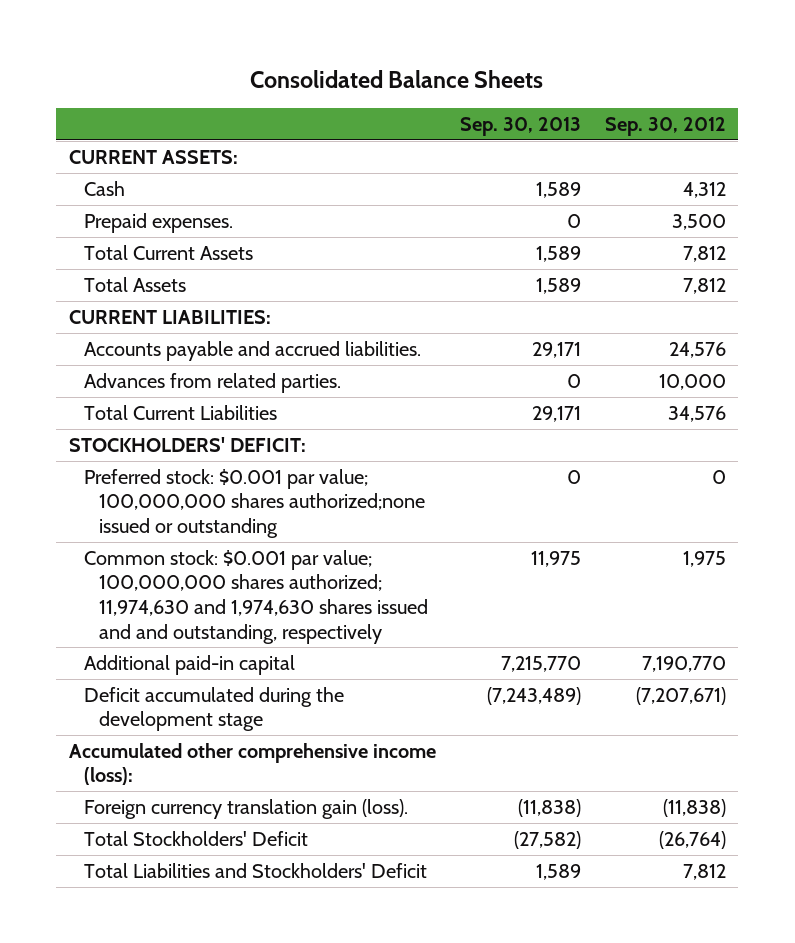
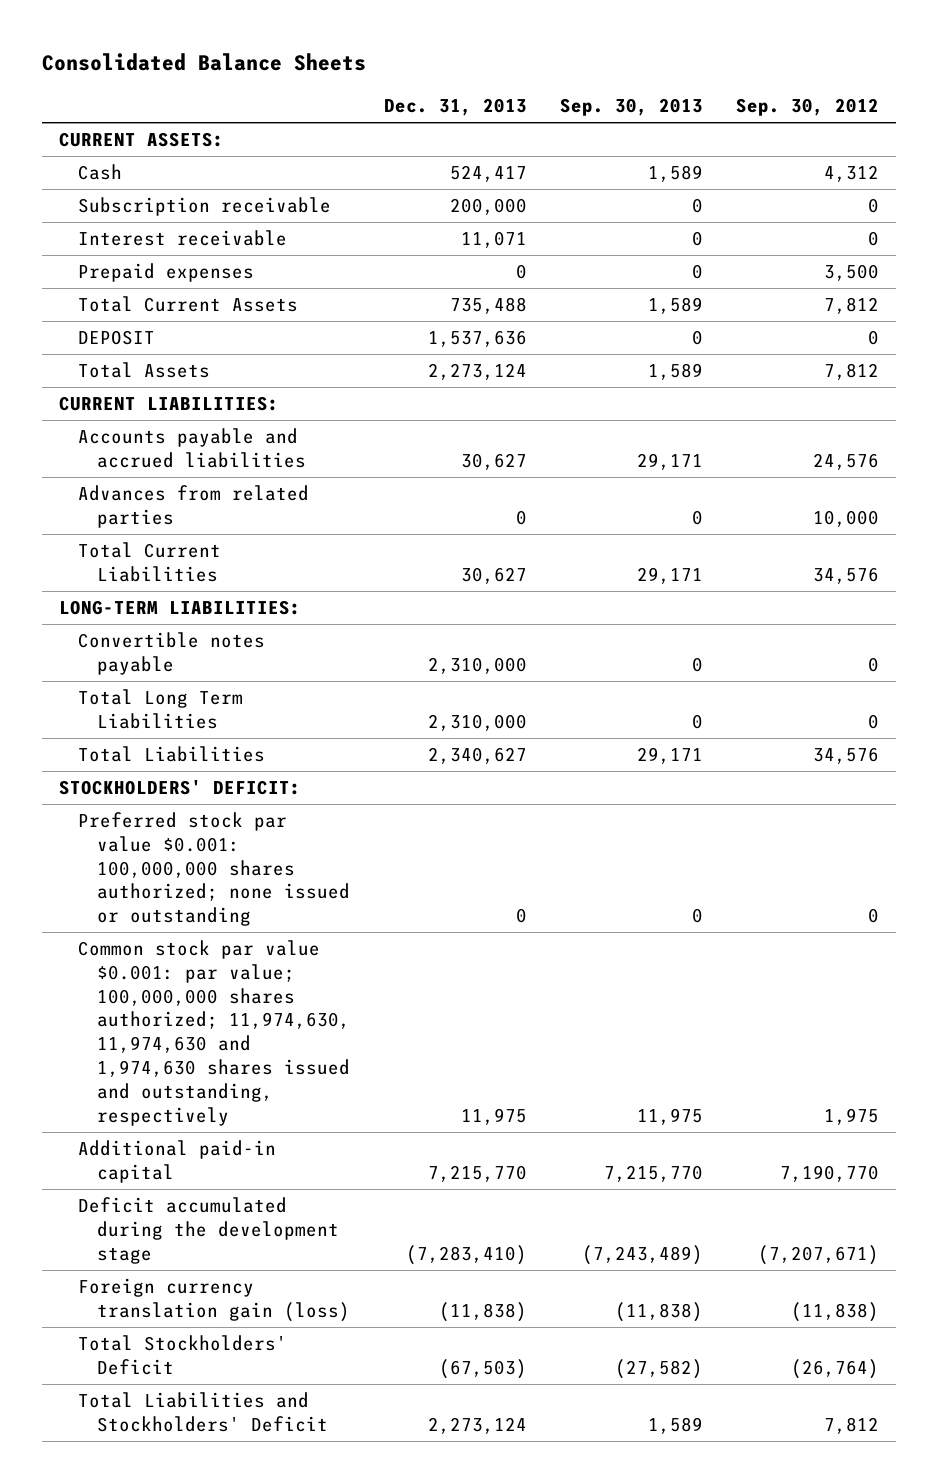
none -> [383,97,527,116] Dec. 31, 2013
none -> [77,197,331,217] Subscription receivable
none -> [77,230,287,247] Interest receivable
[83,212,233,233] Prepaid expenses. -> [77,263,254,283] Prepaid expenses
none -> [77,330,155,346] DEPOSIT
[83,340,421,361] Accounts payable and accrued liabilities. -> [77,428,307,468] Accounts payable and accrued liabilities
[83,372,341,393] Advances from related parties. -> [77,485,309,528] Advances from related parties
none -> [58,600,301,616] LONG-TERM LIABILITIES:
none -> [77,632,265,675] Convertible notes payable
none -> [77,689,243,729] Total Long Term Liabilities
none -> [77,746,265,763] Total Liabilities
[83,468,425,539] Preferred stock: $0.001 par value; 100,000,000 shares authorized;none issued or outstanding -> [77,812,351,927] Preferred stock par value $0.001: 100,000,000 shares authorized; none issued or outstanding
[83,549,428,644] Common stock: $0.001 par value; 100,000,000 shares authorized; 11,974,630 and 1,974,630 shares issued and and outstanding, respectively -> [77,940,351,1126] Common stock par value $0.001: par value; 100,000,000 shares authorized; 11,974,630, 11,974,630 and 1,974,630 shares issued and outstanding, respectively
[68,742,436,786] Accumulated other comprehensive income (loss): -> none
[83,798,408,819] Foreign currency translation gain (loss). -> [77,1278,351,1322] Foreign currency translation gain (loss)

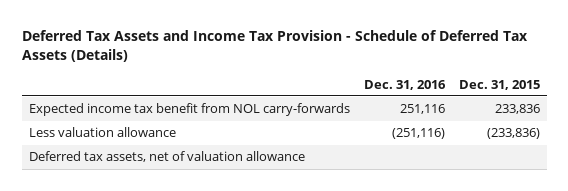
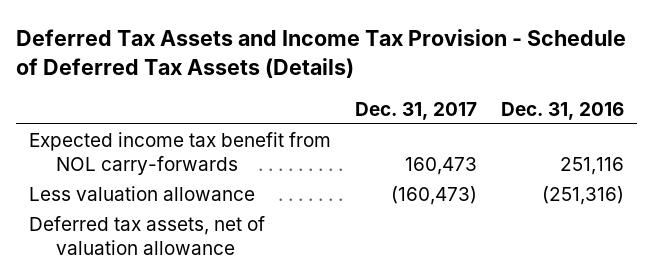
[458,79,540,90] Dec. 31, 2015 -> none
none -> [354,101,477,120] Dec. 31, 2017
[391,128,445,140] (251,116) -> [542,186,625,206] (251,316)

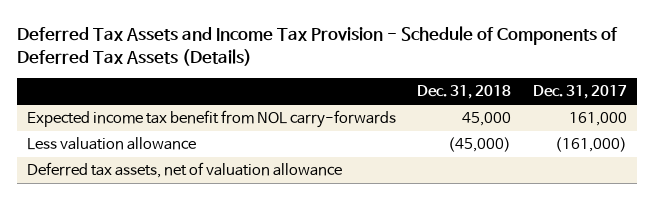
[16,28,627,78] Deferred Tax Assets and Income Tax Provision - Schedule of Deferred Tax Assets (Details) -> [16,25,618,66] Deferred Tax Assets and Income Tax Provision - Schedule of Components of Deferred Tax Assets (Details)
[501,101,625,120] Dec. 31, 2016 -> none
none -> [417,85,512,100] Dec. 31, 2018
[404,156,477,175] 160,473 -> [568,112,627,127] 161,000
[390,186,477,206] (160,473) -> [554,137,627,153] (161,000)

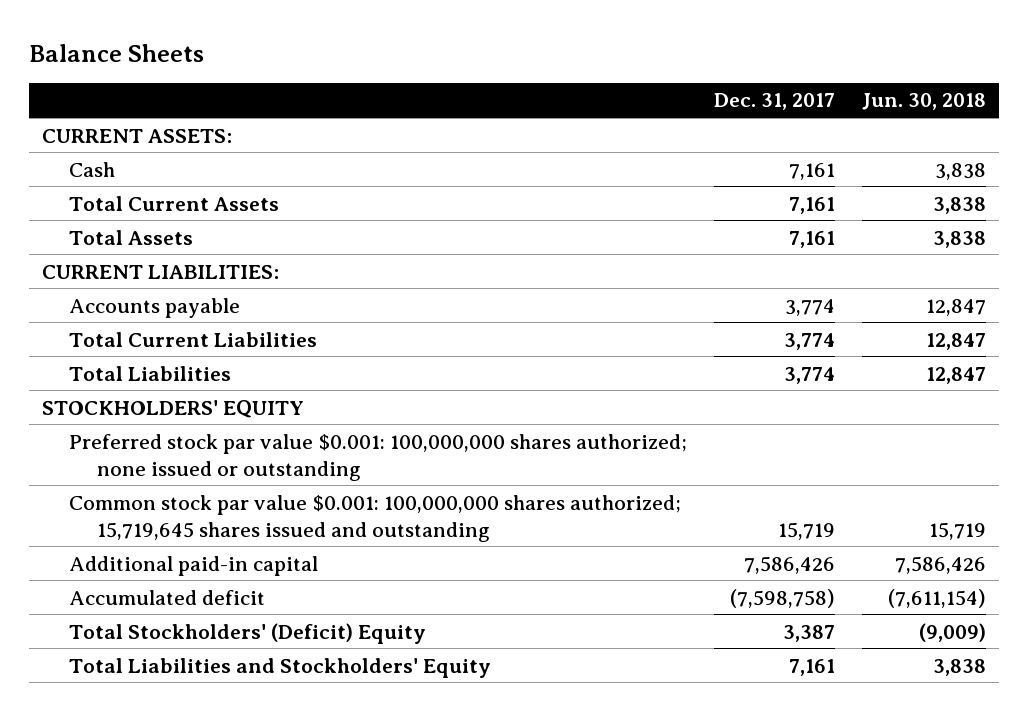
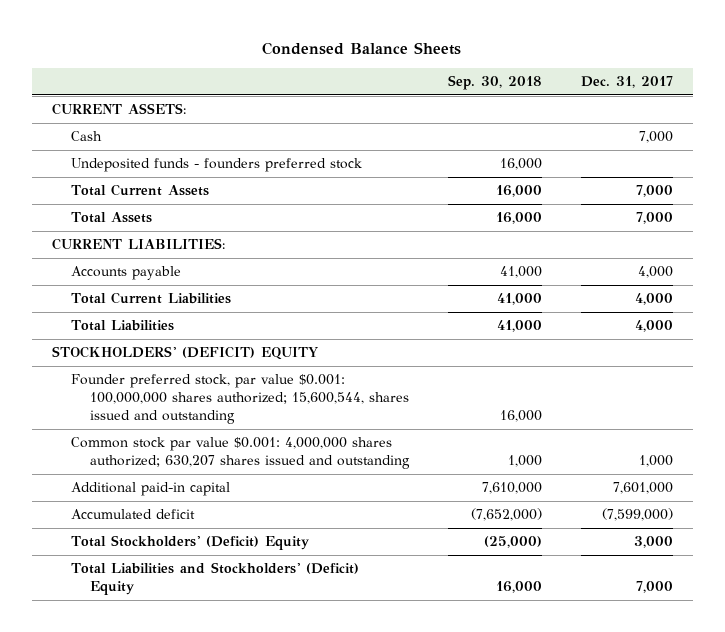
[28,43,204,62] Balance Sheets -> [262,41,462,55] Condensed Balance Sheets
[861,93,986,111] Jun. 30, 2018 -> none
none -> [447,74,542,90] Sep. 30, 2018
[789,162,836,180] 7,161 -> [639,131,674,144] 7,000
none -> [70,158,362,173] Undeposited funds - founders preferred stock
[789,196,836,214] 7,161 -> [636,185,674,198] 7,000
[789,230,836,248] 7,161 -> [636,212,674,225] 7,000
[785,298,836,316] 3,774 -> [638,266,674,279] 4,000
[784,332,836,350] 3,774 -> [635,293,674,306] 4,000
[784,366,836,384] 3,774 -> [635,320,674,333] 4,000
[42,399,305,418] STOCKHOLDERS' EQUITY -> [51,346,318,361] STOCKHOLDERS' (DEFICIT) EQUITY
[69,433,688,481] Preferred stock par value $0.001: 100,000,000 shares authorized; none issued or outstanding -> [70,374,409,425] Founder preferred stock, par value $0.001: 100,000,000 shares authorized; 15,600,544, shares issued and outstanding
[69,494,682,542] Common stock par value $0.001: 100,000,000 shares authorized; 15,719,645 shares issued and outstanding -> [70,437,410,470] Common stock par value $0.001: 4,000,000 shares authorized; 630,207 shares issued and outstanding
[778,521,836,540] 15,719 -> [639,455,674,468] 1,000
[744,555,836,574] 7,586,426 -> [613,482,674,495] 7,601,000
[730,588,836,608] (7,598,758) -> [602,508,674,522] (7,599,000)
[783,624,836,642] 3,387 -> [634,536,674,549] 3,000
[69,657,492,678] Total Liabilities and Stockholders' Equity -> [70,562,359,596] Total Liabilities and Stockholders' (Deficit) Equity
[789,658,836,676] 7,161 -> [636,581,674,594] 7,000

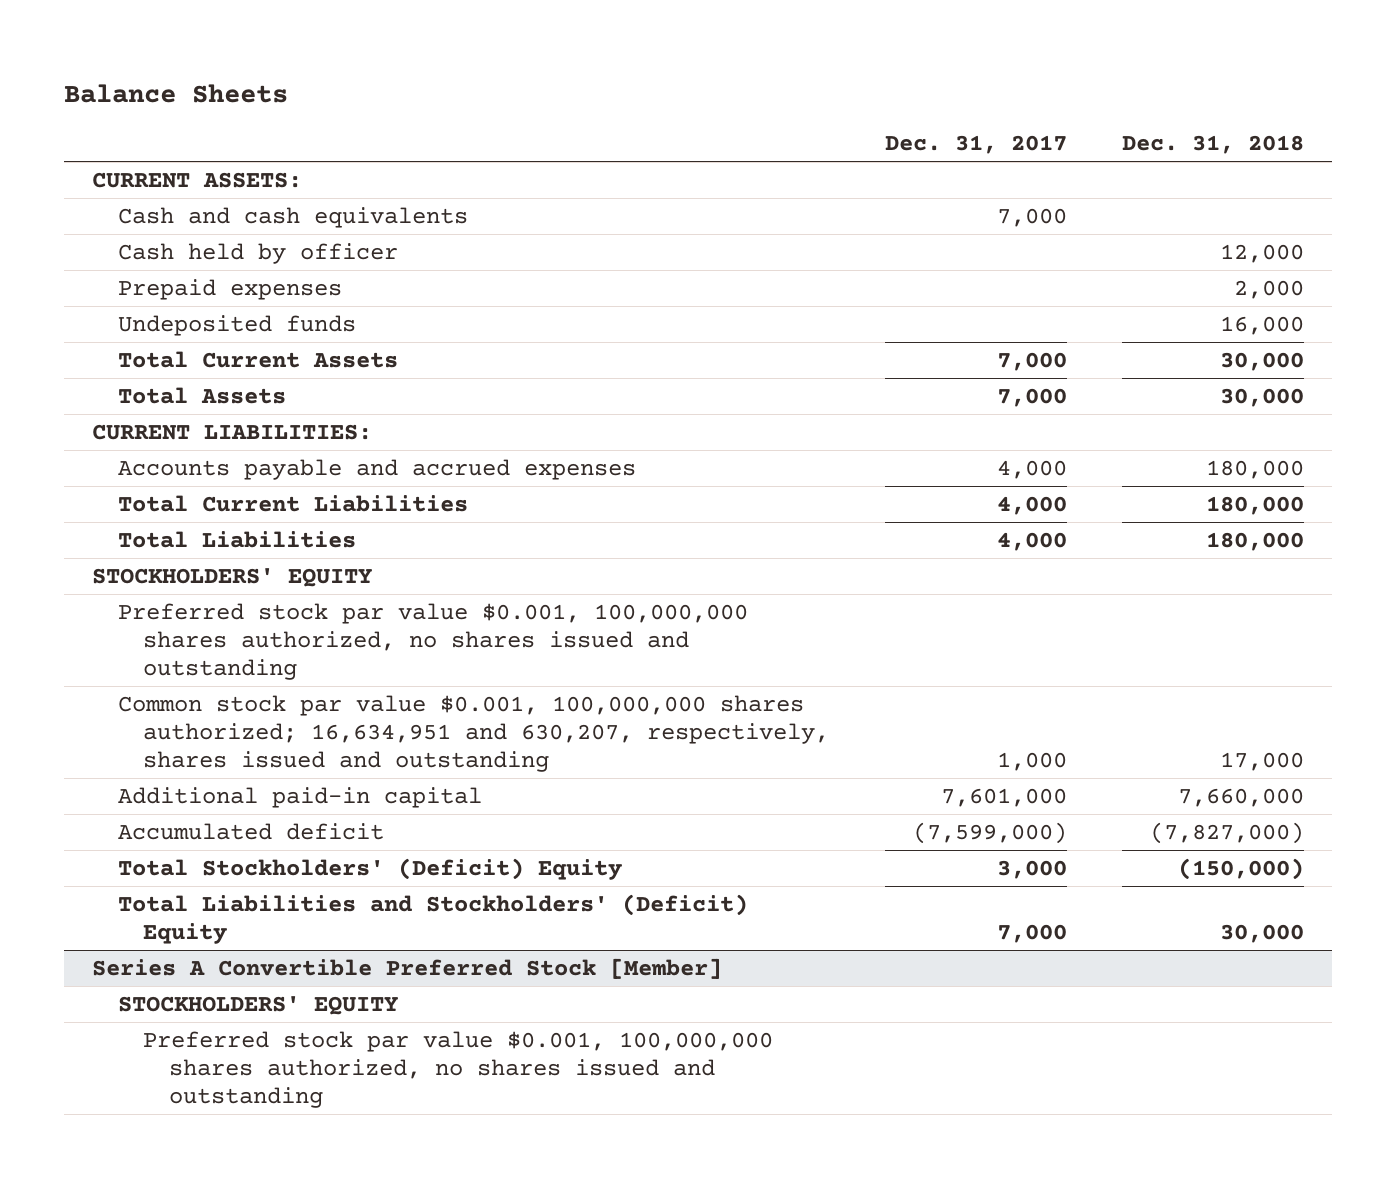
[262,41,462,55] Condensed Balance Sheets -> [64,83,289,103] Balance Sheets
[447,74,542,90] Sep. 30, 2018 -> none
none -> [1121,135,1304,155] Dec. 31, 2018
[70,158,362,173] Undeposited funds - founders preferred stock -> none
[70,131,102,142] Cash -> [117,206,468,228] Cash and cash equivalents
none -> [117,242,398,264] Cash held by officer
none -> [117,278,342,300] Prepaid expenses
none -> [117,314,356,336] Undeposited funds
[70,266,181,281] Accounts payable -> none
none -> [117,458,636,480] Accounts payable and accrued expenses
[51,346,318,361] STOCKHOLDERS' (DEFICIT) EQUITY -> [91,567,372,587] STOCKHOLDERS' EQUITY
[70,374,409,425] Founder preferred stock, par value $0.001: 100,000,000 shares authorized; 15,600,544, shares issued and outstanding -> [117,602,748,680] Preferred stock par value $0.001, 100,000,000 shares authorized, no shares issued and outstanding
[70,437,410,470] Common stock par value $0.001: 4,000,000 shares authorized; 630,207 shares issued and outstanding -> [117,694,830,772] Common stock par value $0.001, 100,000,000 shares authorized; 16,634,951 and 630,207, respectively, shares issued and outstanding
none -> [91,957,722,979] Series A Convertible Preferred Stock [Member]
none -> [117,995,398,1015] STOCKHOLDERS' EQUITY
none -> [143,1030,774,1108] Preferred stock par value $0.001, 100,000,000 shares authorized, no shares issued and outstanding

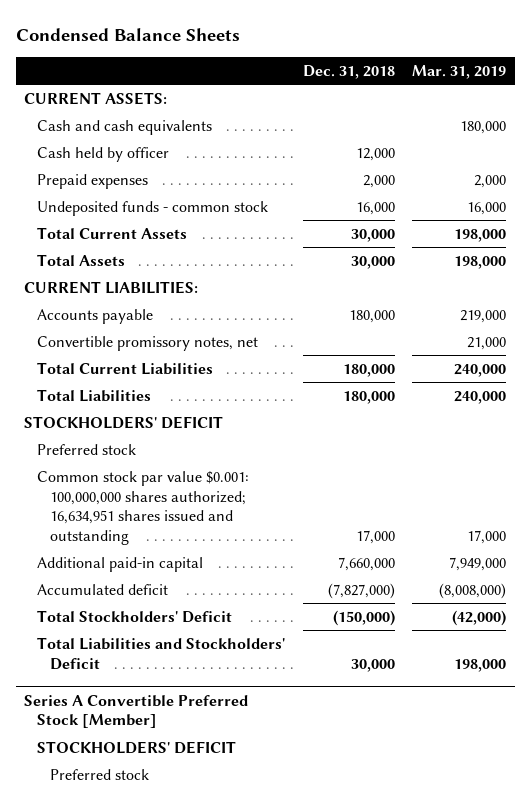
[64,83,289,103] Balance Sheets -> [15,27,240,41] Condensed Balance Sheets
[884,135,1067,155] Dec. 31, 2017 -> none
none -> [412,64,507,79] Mar. 31, 2019
[117,314,356,336] Undeposited funds -> [37,200,269,216] Undeposited funds - common stock
[117,458,636,480] Accounts payable and accrued expenses -> [37,308,154,324] Accounts payable
none -> [37,335,259,351] Convertible promissory notes, net
[91,567,372,587] STOCKHOLDERS' EQUITY -> [24,415,224,429] STOCKHOLDERS' DEFICIT
[117,602,748,680] Preferred stock par value $0.001, 100,000,000 shares authorized, no shares issued and outstanding -> [37,443,137,455] Preferred stock
[117,694,830,772] Common stock par value $0.001, 100,000,000 shares authorized; 16,634,951 and 630,207, respectively, shares issued and outstanding -> [37,470,250,545] Common stock par value $0.001: 100,000,000 shares authorized; 16,634,951 shares issued and outstanding
[117,857,622,880] Total Stockholders' (Deficit) Equity -> [37,609,233,623] Total Stockholders' Deficit
[117,893,748,944] Total Liabilities and Stockholders' (Deficit) Equity -> [37,636,286,670] Total Liabilities and Stockholders' Deficit
[117,995,398,1015] STOCKHOLDERS' EQUITY -> [37,740,237,754] STOCKHOLDERS' DEFICIT
[143,1030,774,1108] Preferred stock par value $0.001, 100,000,000 shares authorized, no shares issued and outstanding -> [50,768,150,780] Preferred stock

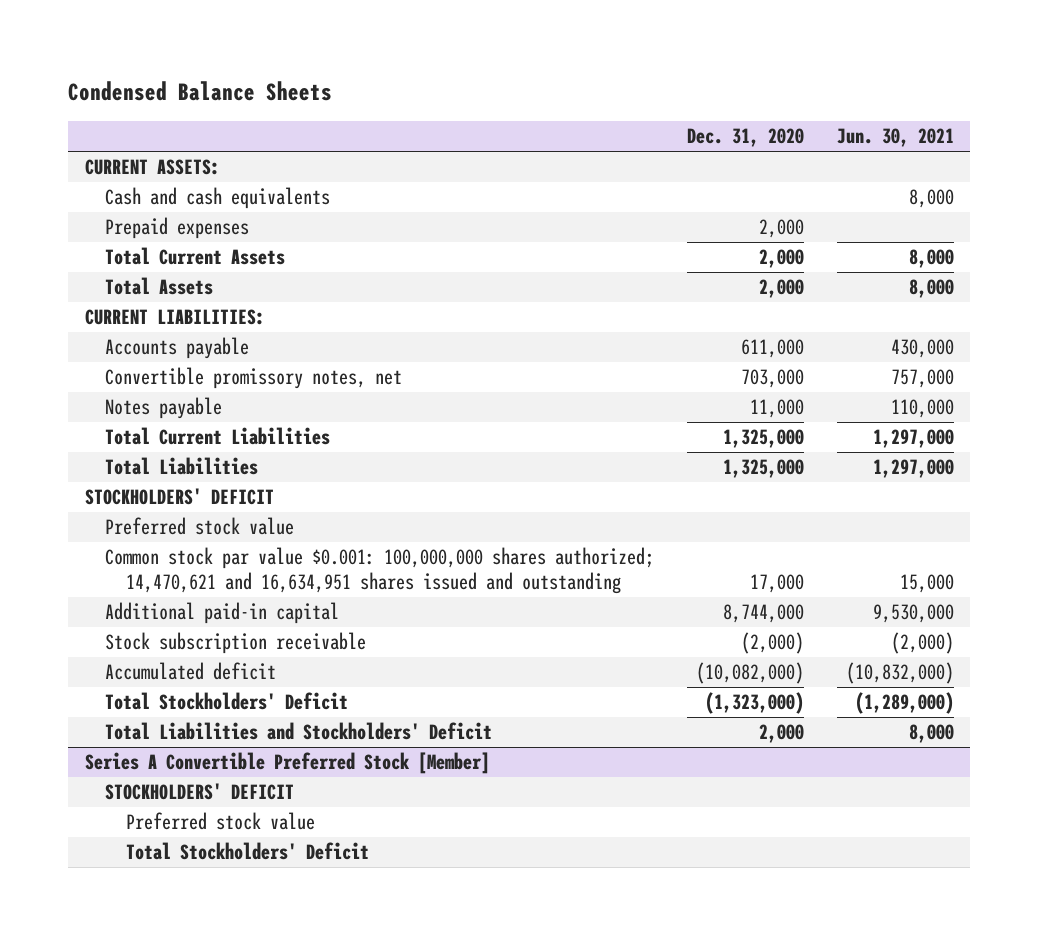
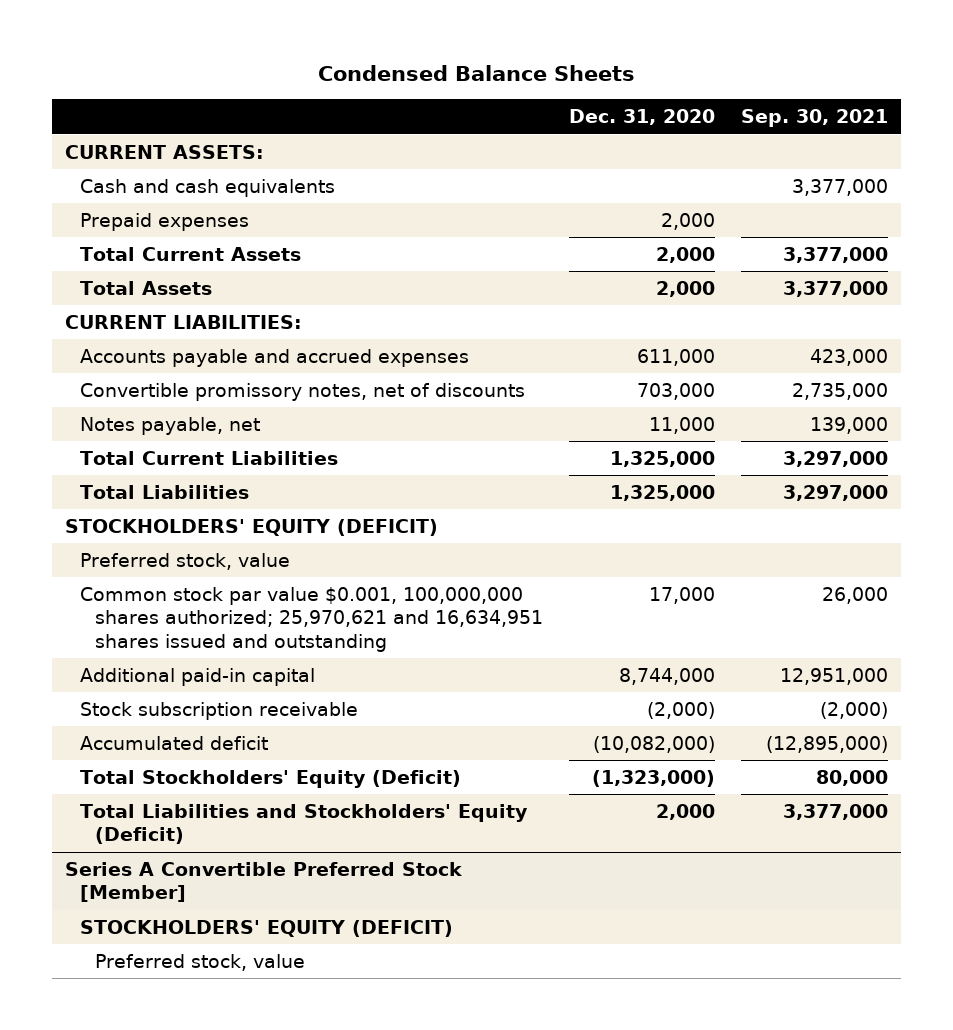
[836,128,954,148] Jun. 30, 2021 -> none
none -> [740,109,888,128] Sep. 30, 2021
[105,337,250,360] Accounts payable -> [80,348,470,367] Accounts payable and accrued expenses
[105,367,403,390] Convertible promissory notes, net -> [80,382,526,401] Convertible promissory notes, net of discounts
[105,397,223,420] Notes payable -> [80,416,261,435] Notes payable, net
[84,488,274,506] STOCKHOLDERS' DEFICIT -> [65,518,439,536] STOCKHOLDERS' EQUITY (DEFICIT)
[105,517,295,536] Preferred stock value -> [80,552,291,570] Preferred stock, value
[105,547,655,594] Common stock par value $0.001: 100,000,000 shares authorized; 14,470,621 and 16,634,951 shares issued and outstanding -> [80,586,543,652] Common stock par value $0.001, 100,000,000 shares authorized; 25,970,621 and 16,634,951 shares issued and outstanding
[105,692,349,711] Total Stockholders' Deficit -> [80,769,462,788] Total Stockholders' Equity (Deficit)
[105,722,493,741] Total Liabilities and Stockholders' Deficit -> [80,803,529,845] Total Liabilities and Stockholders' Equity (Deficit)
[125,842,369,861] Total Stockholders' Deficit -> none
[105,783,295,801] STOCKHOLDERS' DEFICIT -> [80,919,454,937] STOCKHOLDERS' EQUITY (DEFICIT)
[125,812,315,831] Preferred stock value -> [94,953,305,971] Preferred stock, value

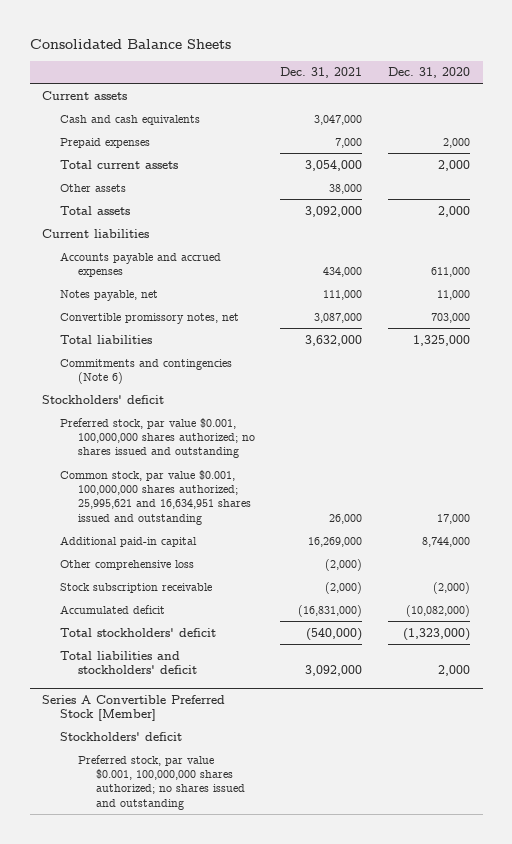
[317,64,635,81] Condensed Balance Sheets -> [29,38,231,49] Consolidated Balance Sheets
[740,109,888,128] Sep. 30, 2021 -> none
none -> [280,67,363,79] Dec. 31, 2021
[65,144,265,159] CURRENT ASSETS: -> [42,90,128,100] Current assets
[80,246,302,261] Total Current Assets -> [60,159,179,169] Total current assets
none -> [60,183,127,192] Other assets
[80,280,213,295] Total Assets -> [60,205,131,215] Total assets
[65,314,303,329] CURRENT LIABILITIES: -> [42,228,150,238] Current liabilities
[80,382,526,401] Convertible promissory notes, net of discounts -> none
[80,450,339,465] Total Current Liabilities -> none
none -> [60,312,240,324] Convertible promissory notes, net
[80,484,250,499] Total Liabilities -> [60,334,153,344] Total liabilities
none -> [60,358,233,385] Commitments and contingencies (Note 6)
[65,518,439,536] STOCKHOLDERS' EQUITY (DEFICIT) -> [42,394,165,404] Stockholders' deficit
[80,552,291,570] Preferred stock, value -> [60,417,255,459] Preferred stock, par value $0.001, 100,000,000 shares authorized; no shares issued and outstanding
[80,586,543,652] Common stock par value $0.001, 100,000,000 shares authorized; 25,970,621 and 16,634,951 shares issued and outstanding -> [60,469,251,525] Common stock, par value $0.001, 100,000,000 shares authorized; 25,995,621 and 16,634,951 shares issued and outstanding
none -> [60,559,195,570] Other comprehensive loss
[80,769,462,788] Total Stockholders' Equity (Deficit) -> [60,627,217,637] Total stockholders' deficit
[80,803,529,845] Total Liabilities and Stockholders' Equity (Deficit) -> [60,650,197,675] Total liabilities and stockholders' deficit
[80,919,454,937] STOCKHOLDERS' EQUITY (DEFICIT) -> [60,731,183,741] Stockholders' deficit
[94,953,305,971] Preferred stock, value -> [77,754,245,810] Preferred stock, par value $0.001, 100,000,000 shares authorized; no shares issued and outstanding

